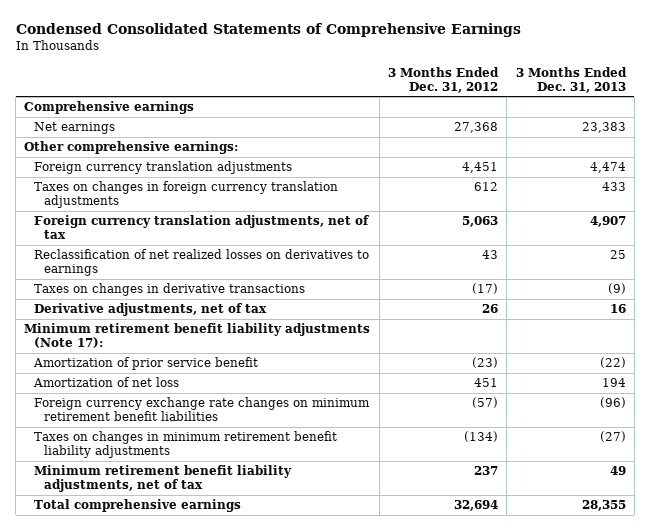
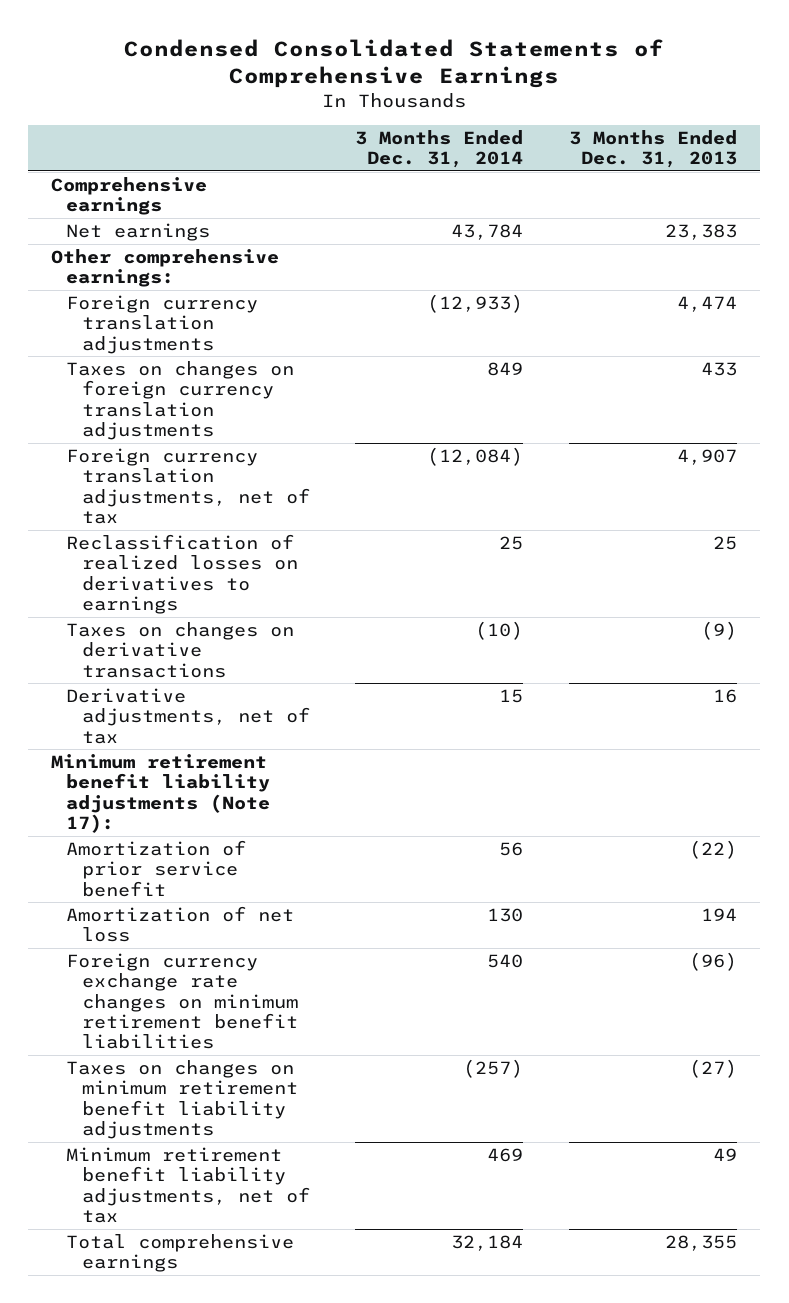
[388,66,500,93] 3 Months Ended Dec. 31, 2012 -> none
none -> [355,129,524,168] 3 Months Ended Dec. 31, 2014
[34,181,339,209] Taxes on changes in foreign currency translation adjustments -> [66,360,295,441] Taxes on changes on foreign currency translation adjustments
[34,249,370,277] Reclassification of net realized losses on derivatives to earnings -> [66,533,298,615] Reclassification of realized losses on derivatives to earnings
[34,283,306,297] Taxes on changes in derivative transactions -> [66,621,295,678] Taxes on changes on derivative transactions
[34,431,338,459] Taxes on changes in minimum retirement benefit liability adjustments -> [66,1059,298,1140] Taxes on changes on minimum retirement benefit liability adjustments

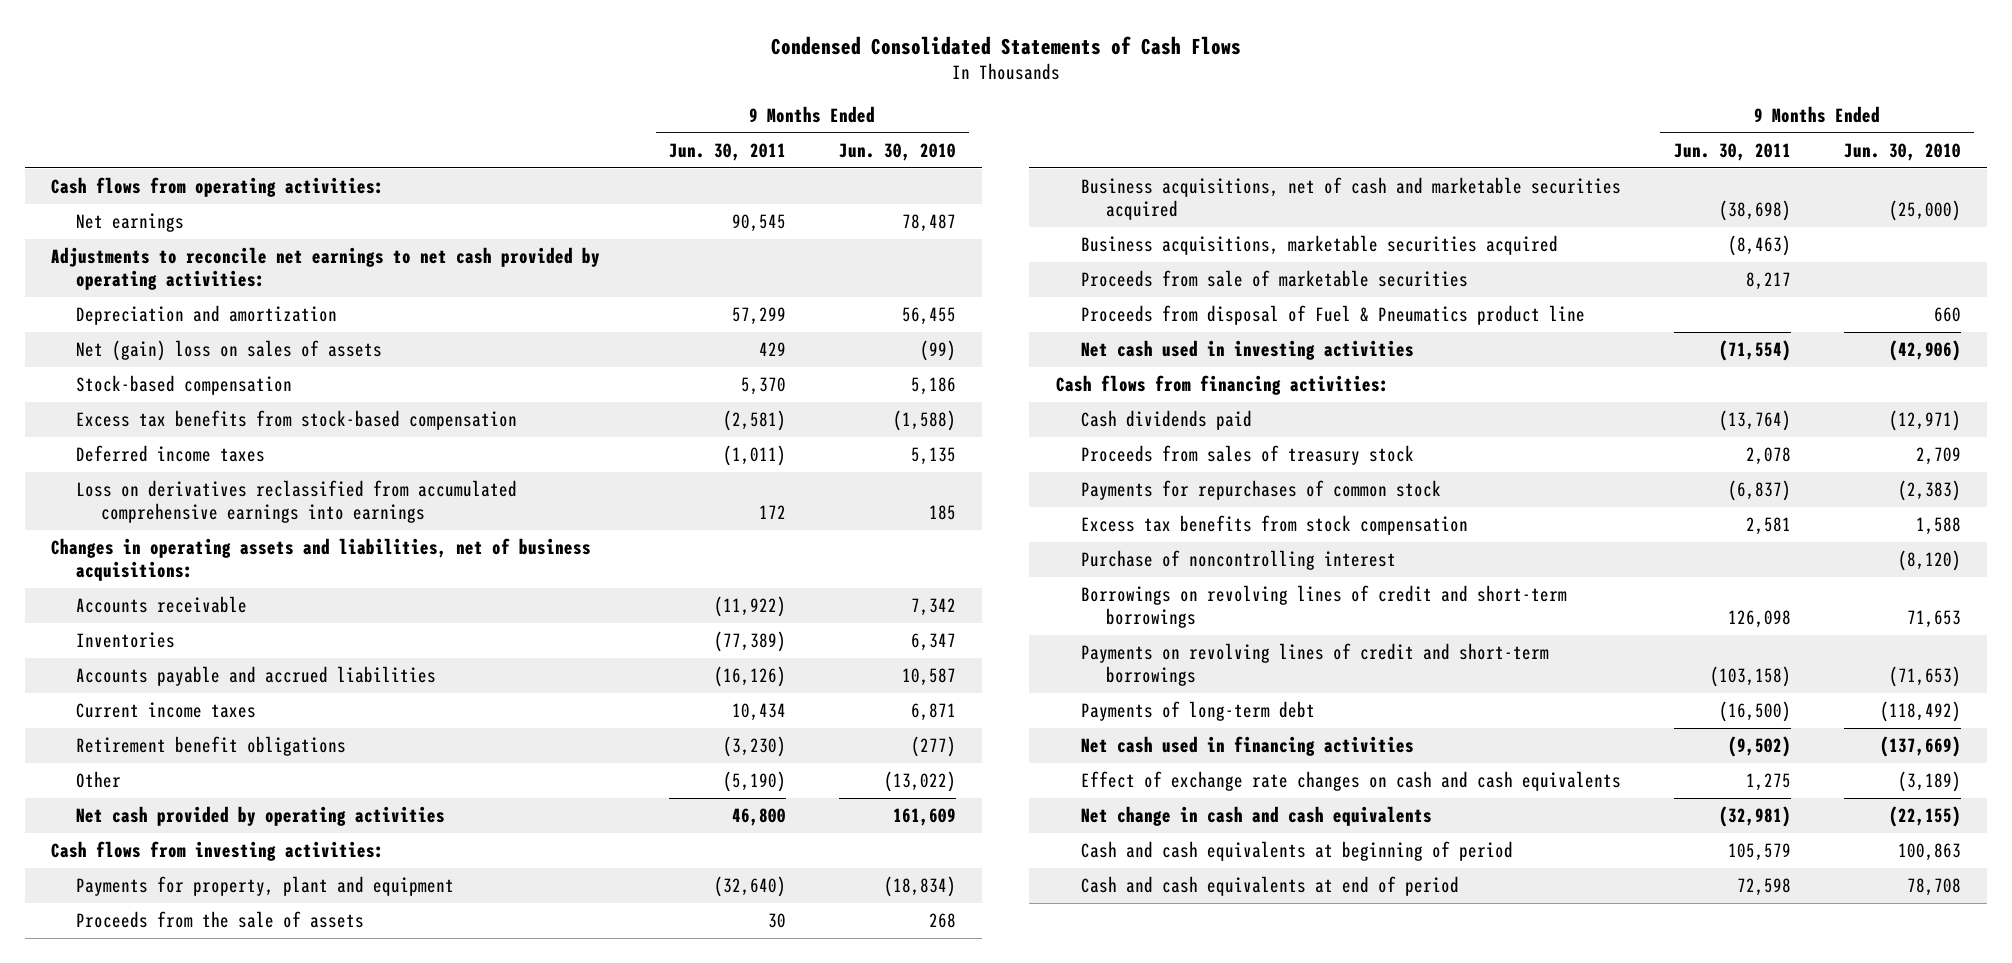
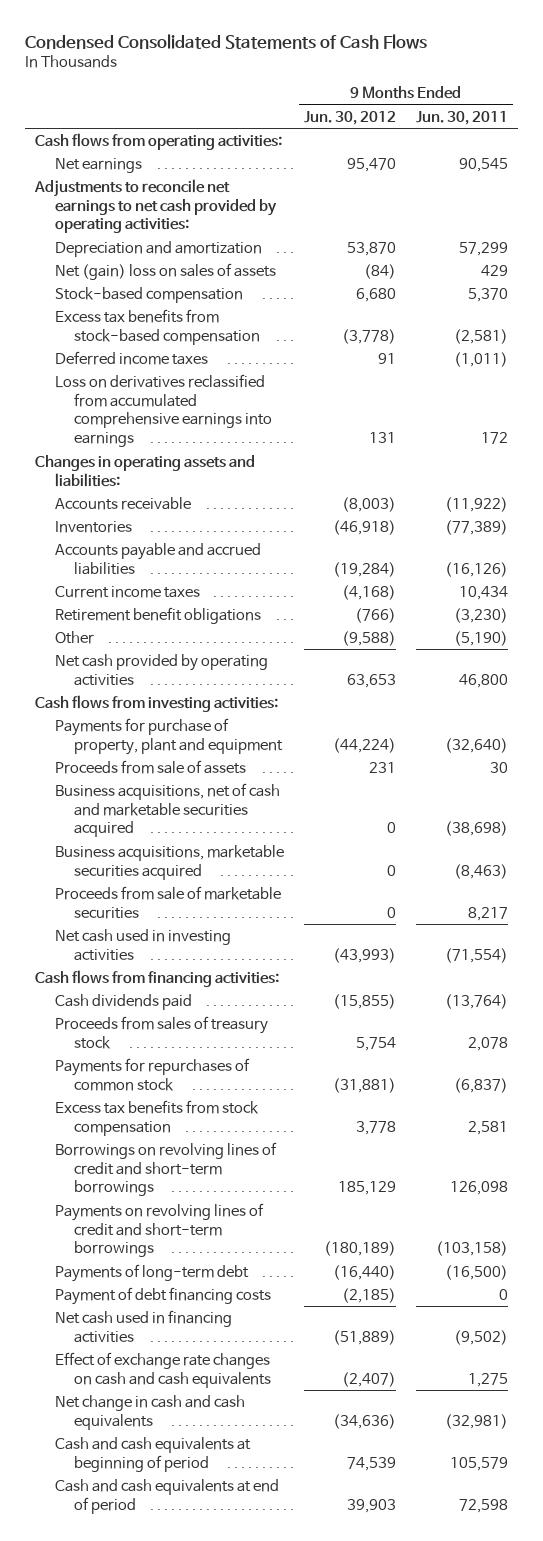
[838,142,956,161] Jun. 30, 2010 -> none
none -> [303,110,396,125] Jun. 30, 2012
[51,537,592,581] Changes in operating assets and liabilities, net of business acquisitions: -> [35,454,256,487] Changes in operating assets and liabilities:
[76,875,455,896] Payments for property, plant and equipment -> [54,717,283,755] Payments for purchase of property, plant and equipment
[76,910,365,928] Proceeds from the sale of assets -> [54,759,246,774] Proceeds from sale of assets
[1080,304,1585,325] Proceeds from disposal of Fuel & Pneumatics product line -> none
[1080,549,1396,570] Purchase of noncontrolling interest -> none
none -> [54,1286,271,1305] Payment of debt financing costs

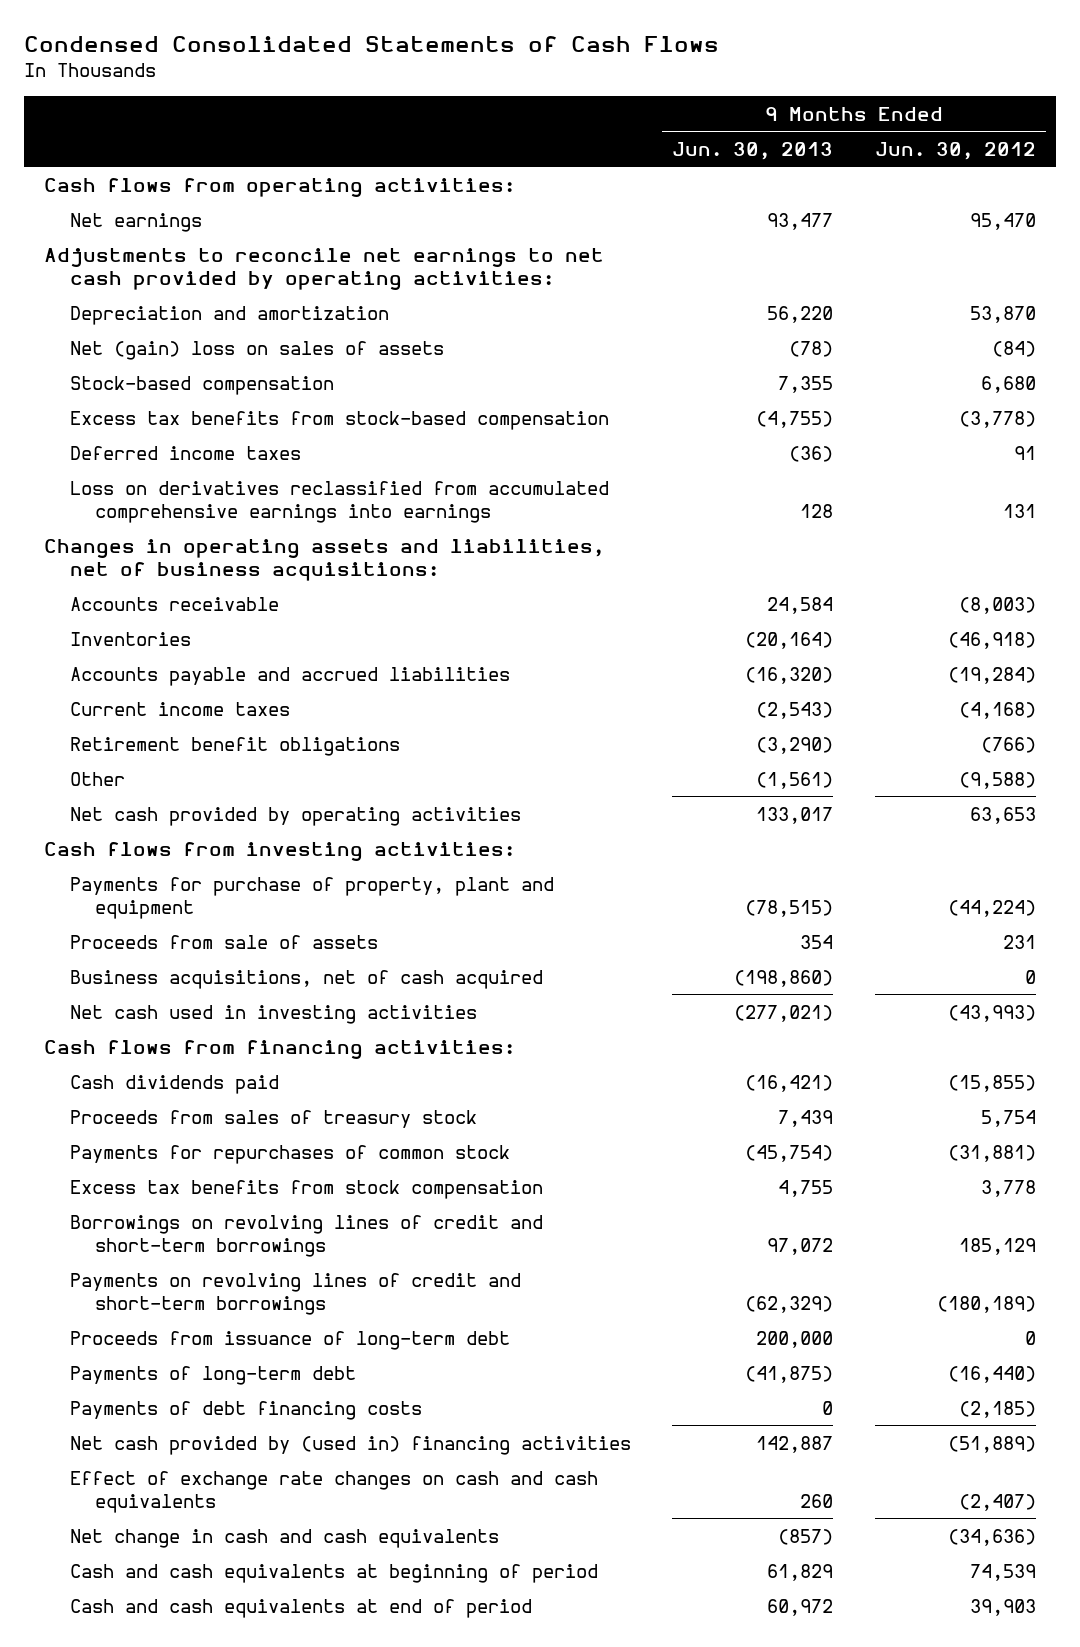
[416,110,509,125] Jun. 30, 2011 -> none
none -> [672,141,834,160] Jun. 30, 2013
[35,454,256,487] Changes in operating assets and liabilities: -> [44,538,605,581] Changes in operating assets and liabilities, net of business acquisitions:
[54,844,284,880] Business acquisitions, marketable securities acquired -> none
[54,885,281,919] Proceeds from sale of marketable securities -> none
[54,782,280,838] Business acquisitions, net of cash and marketable securities acquired -> [69,969,543,989] Business acquisitions, net of cash acquired
none -> [69,1330,510,1350] Proceeds from issuance of long-term debt
[54,1286,271,1305] Payment of debt financing costs -> [69,1400,422,1420] Payments of debt financing costs
[54,1309,232,1343] Net cash used in financing activities -> [69,1435,631,1455] Net cash provided by (used in) financing activities

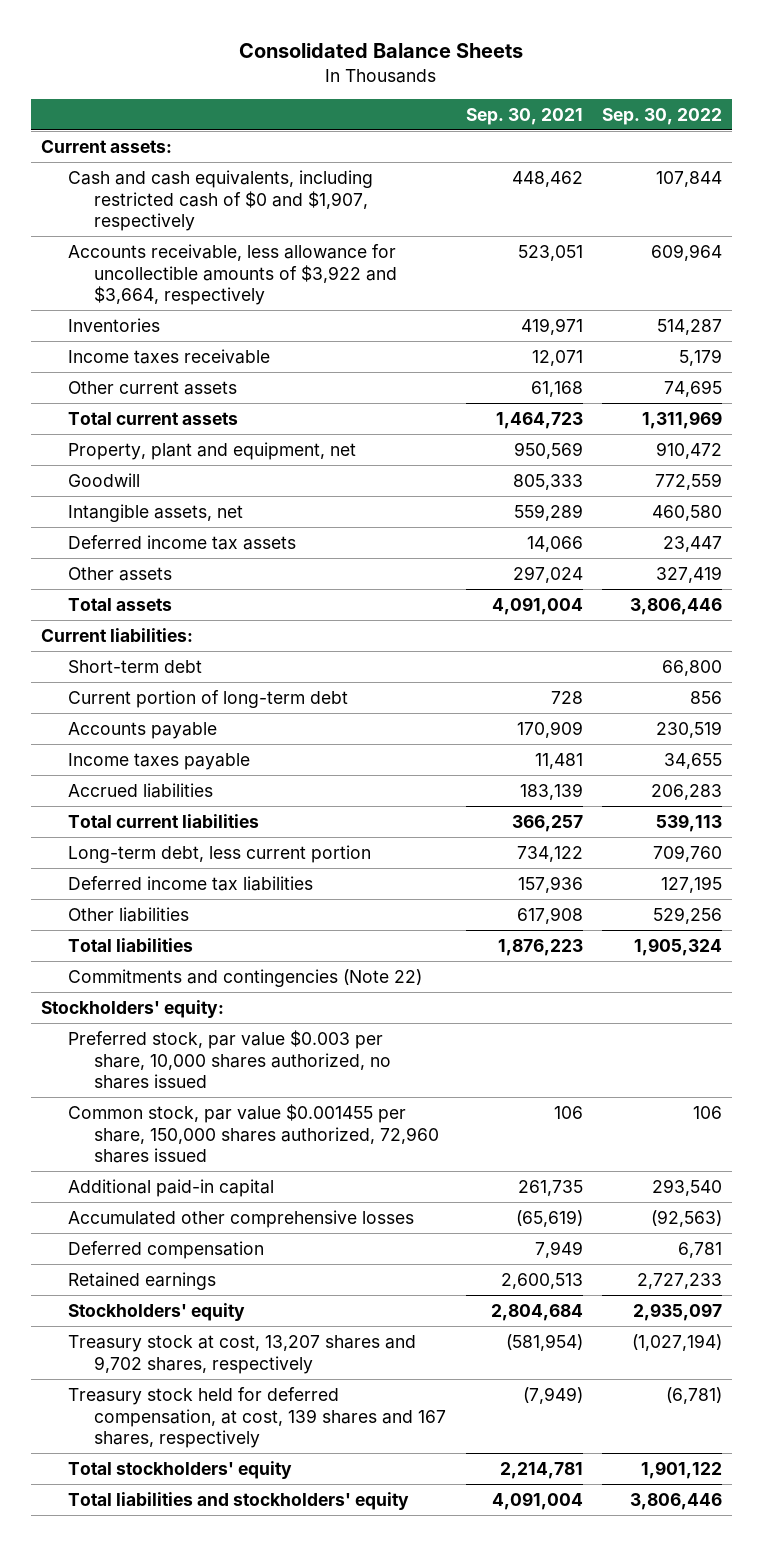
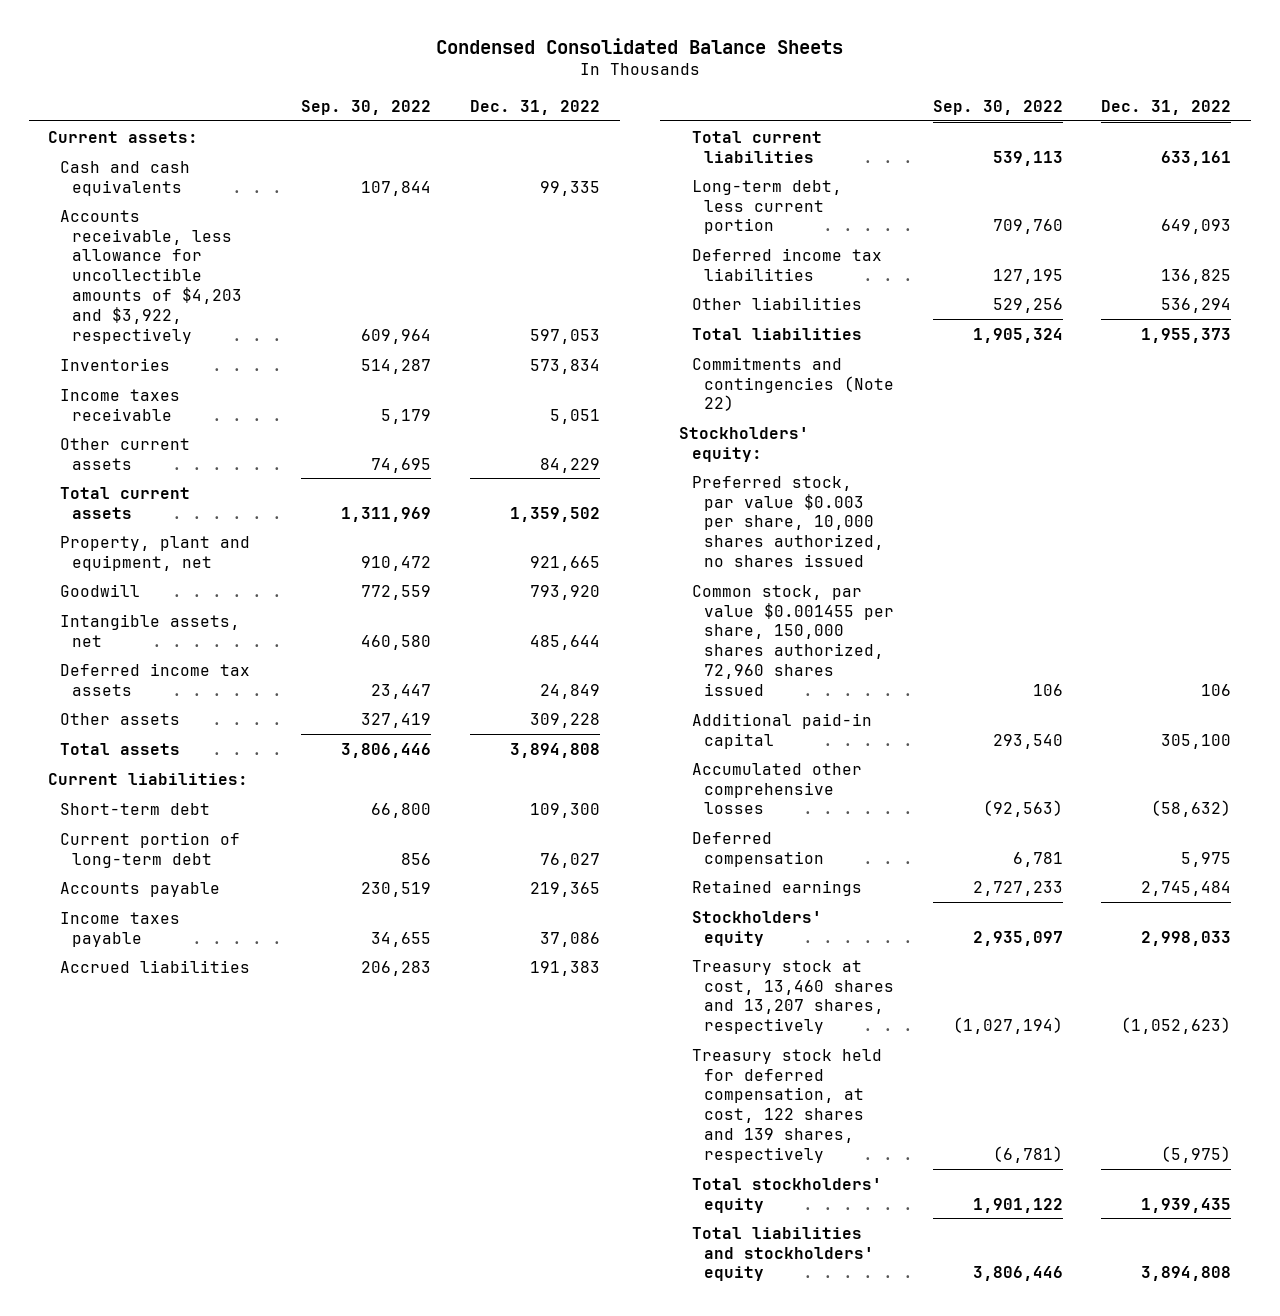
[239,43,524,59] Consolidated Balance Sheets -> [435,37,843,54] Condensed Consolidated Balance Sheets
[465,107,583,125] Sep. 30, 2021 -> none
none -> [470,100,601,116] Dec. 31, 2022
[67,169,373,232] Cash and cash equivalents, including restricted cash of $0 and $1,907, respectively -> [60,160,191,196] Cash and cash equivalents
[67,243,398,306] Accounts receivable, less allowance for uncollectible amounts of $3,922 and $3,664, respectively -> [60,209,243,344] Accounts receivable, less allowance for uncollectible amounts of $4,203 and $3,922, respectively
[67,1334,416,1374] Treasury stock at cost, 13,207 shares and 9,702 shares, respectively -> [691,959,894,1035] Treasury stock at cost, 13,460 shares and 13,207 shares, respectively
[67,1386,447,1449] Treasury stock held for deferred compensation, at cost, 139 shares and 167 shares, respectively -> [691,1048,882,1163] Treasury stock held for deferred compensation, at cost, 122 shares and 139 shares, respectively

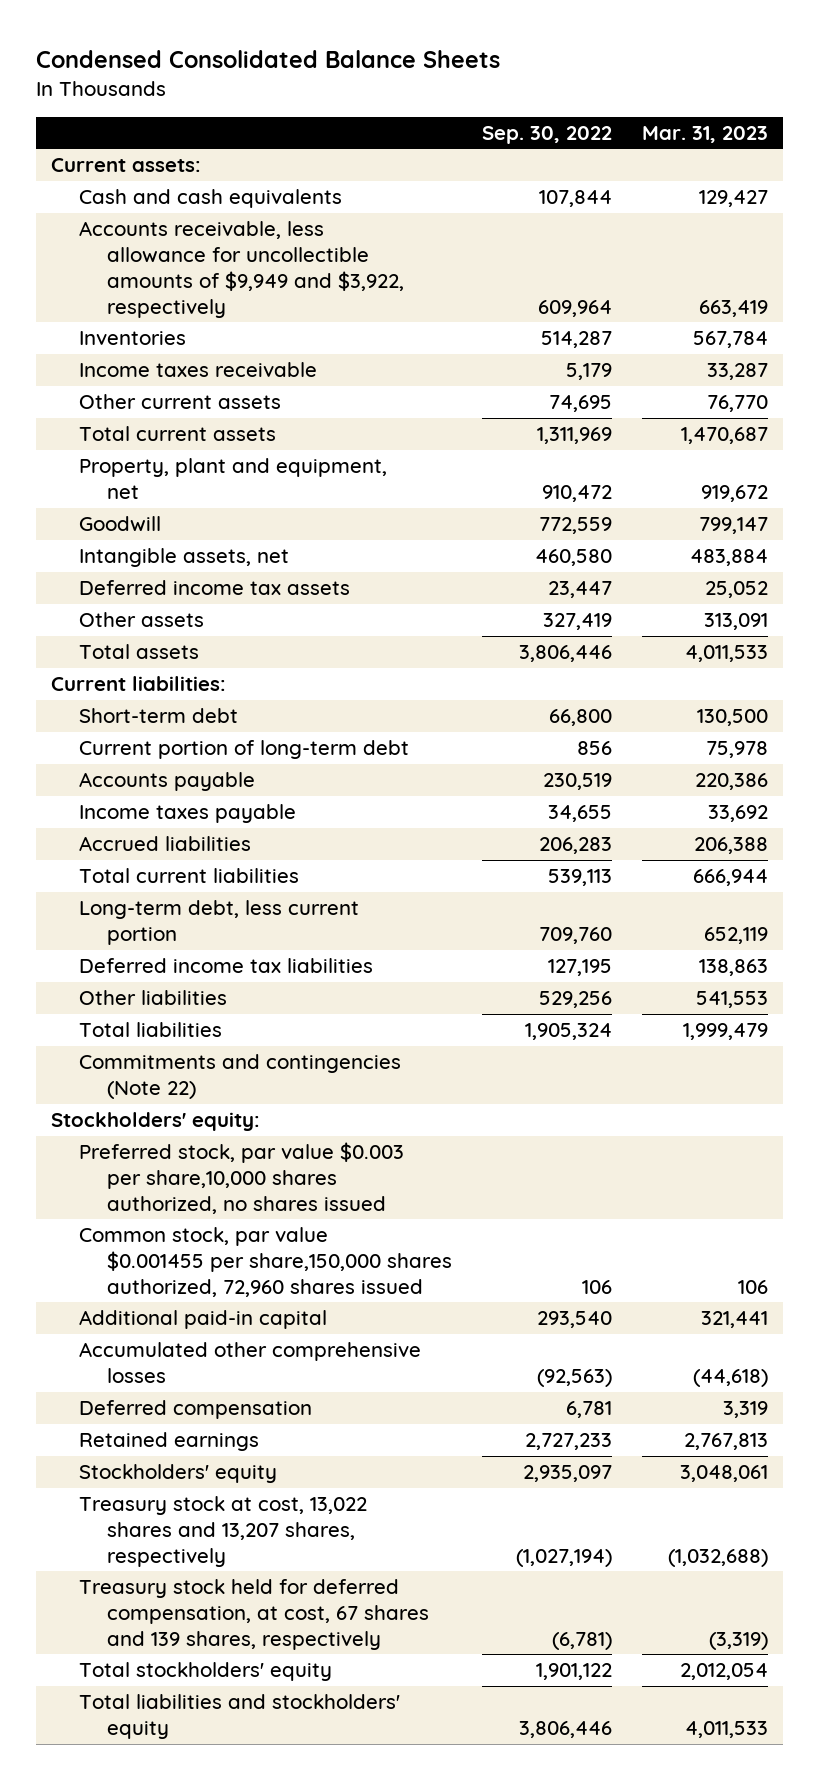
[470,100,601,116] Dec. 31, 2022 -> none
none -> [641,125,768,143] Mar. 31, 2023
[60,209,243,344] Accounts receivable, less allowance for uncollectible amounts of $4,203 and $3,922, respectively -> [79,221,404,318] Accounts receivable, less allowance for uncollectible amounts of $9,949 and $3,922, respectively
[691,475,884,568] Preferred stock, par value $0.003 per share, 10,000 shares authorized, no shares issued -> [79,1142,405,1214] Preferred stock, par value $0.003 per share,10,000 shares authorized, no shares issued
[691,584,894,696] Common stock, par value $0.001455 per share, 150,000 shares authorized, 72,960 shares issued -> [79,1227,452,1297] Common stock, par value $0.001455 per share,150,000 shares authorized, 72,960 shares issued
[691,959,894,1035] Treasury stock at cost, 13,460 shares and 13,207 shares, respectively -> [79,1496,368,1567] Treasury stock at cost, 13,022 shares and 13,207 shares, respectively
[691,1048,882,1163] Treasury stock held for deferred compensation, at cost, 122 shares and 139 shares, respectively -> [79,1579,429,1650] Treasury stock held for deferred compensation, at cost, 67 shares and 139 shares, respectively

